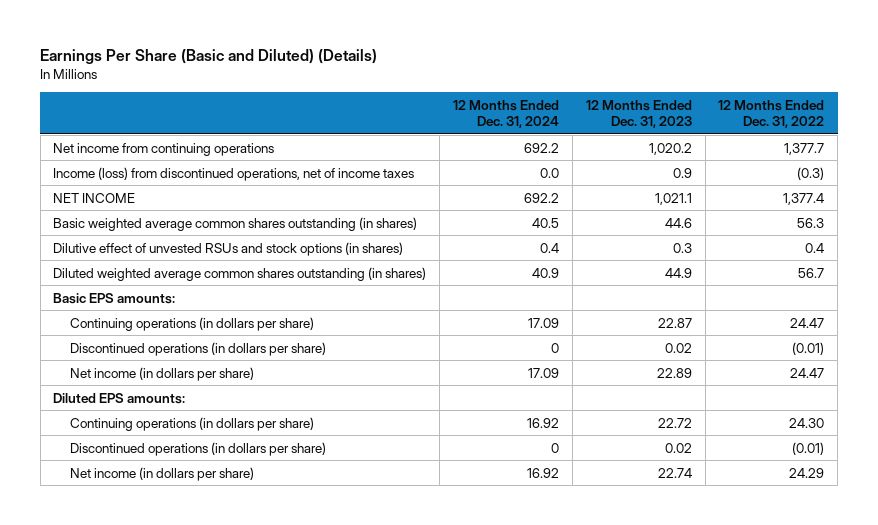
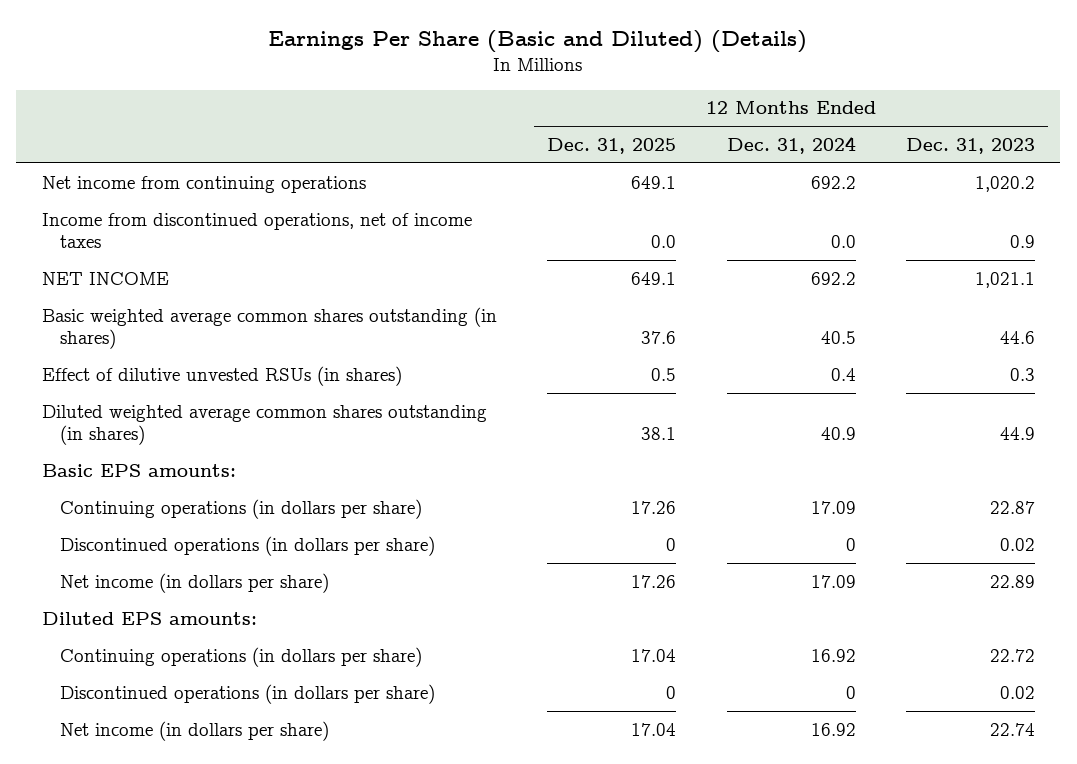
[718,99,825,128] 12 Months Ended Dec. 31, 2022 -> none
none -> [547,137,677,154] Dec. 31, 2025
[53,166,415,181] Income (loss) from discontinued operations, net of income taxes -> [41,212,472,249] Income from discontinued operations, net of income taxes
[53,241,404,256] Dilutive effect of unvested RSUs and stock options (in shares) -> [41,365,402,386] Effect of dilutive unvested RSUs (in shares)

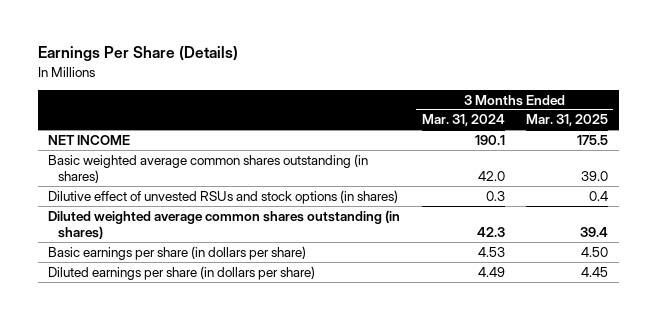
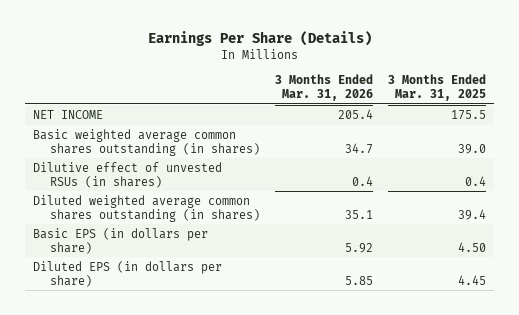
[421,114,505,127] Mar. 31, 2024 -> none
none -> [274,74,373,102] 3 Months Ended Mar. 31, 2026
[48,189,399,204] Dilutive effect of unvested RSUs and stock options (in shares) -> [32,161,222,188] Dilutive effect of unvested RSUs (in shares)
[48,245,307,260] Basic earnings per share (in dollars per share) -> [32,227,208,254] Basic EPS (in dollars per share)
[48,265,316,280] Diluted earnings per share (in dollars per share) -> [32,260,222,287] Diluted EPS (in dollars per share)

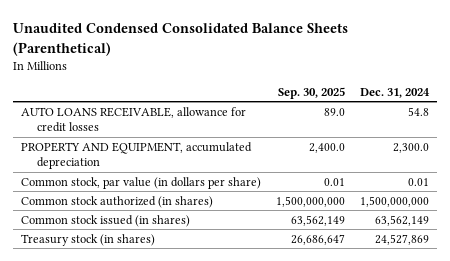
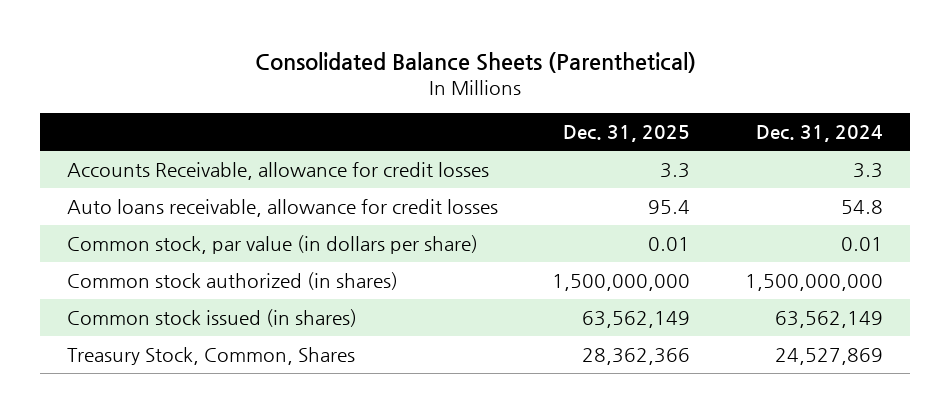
[13,22,349,56] Unaudited Condensed Consolidated Balance Sheets (Parenthetical) -> [254,51,696,73] Consolidated Balance Sheets (Parenthetical)
[278,86,346,99] Sep. 30, 2025 -> none
none -> [563,125,691,143] Dec. 31, 2025
[20,141,252,170] PROPERTY AND EQUIPMENT, accumulated depreciation -> none
none -> [66,162,489,181] Accounts Receivable, allowance for credit losses
[20,106,246,133] AUTO LOANS RECEIVABLE, allowance for credit losses -> [66,199,498,218] Auto loans receivable, allowance for credit losses
[20,233,155,246] Treasury stock (in shares) -> [66,347,355,366] Treasury Stock, Common, Shares

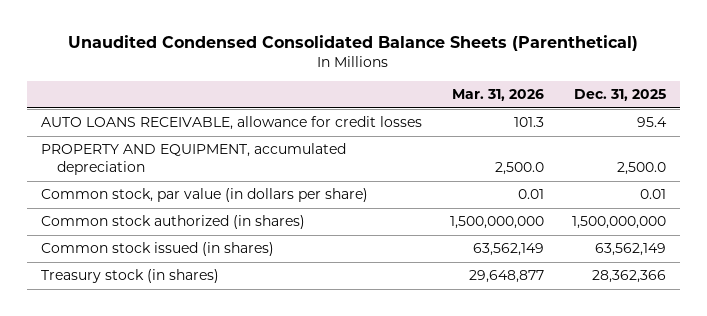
[254,51,696,73] Consolidated Balance Sheets (Parenthetical) -> [68,35,639,52] Unaudited Condensed Consolidated Balance Sheets (Parenthetical)
[756,125,884,143] Dec. 31, 2024 -> none
none -> [451,89,544,102] Mar. 31, 2026
[66,162,489,181] Accounts Receivable, allowance for credit losses -> none
[66,199,498,218] Auto loans receivable, allowance for credit losses -> [40,116,422,131] AUTO LOANS RECEIVABLE, allowance for credit losses
none -> [40,143,346,176] PROPERTY AND EQUIPMENT, accumulated depreciation
[66,347,355,366] Treasury Stock, Common, Shares -> [40,269,219,284] Treasury stock (in shares)

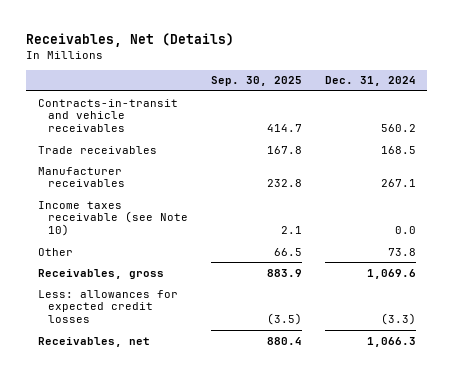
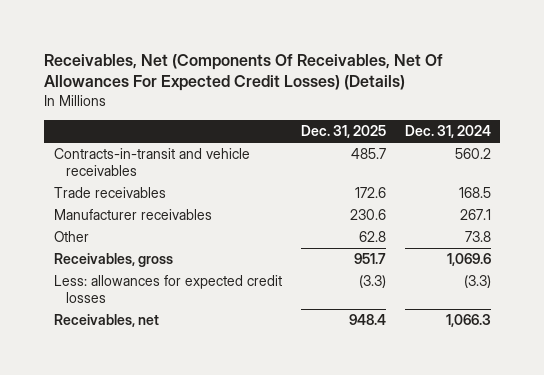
[26,32,235,47] Receivables, Net (Details) -> [44,53,444,92] Receivables, Net (Components Of Receivables, Net Of Allowances For Expected Credit Losses) (Details)
[210,76,302,87] Sep. 30, 2025 -> none
none -> [300,125,386,139] Dec. 31, 2025
[37,200,188,237] Income taxes receivable (see Note 10) -> none

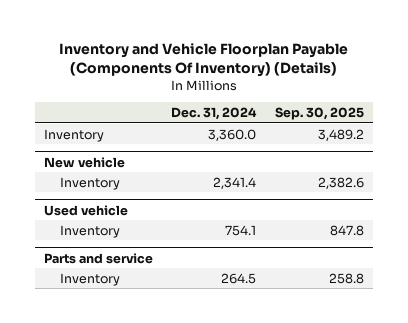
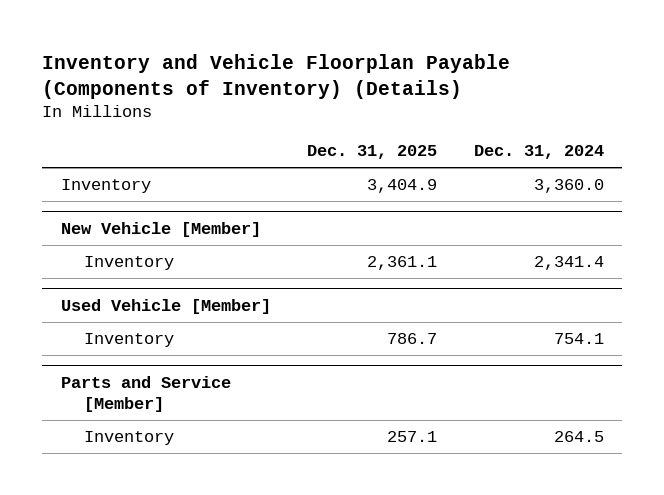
[58,43,348,78] Inventory and Vehicle Floorplan Payable (Components Of Inventory) (Details) -> [42,53,511,99] Inventory and Vehicle Floorplan Payable (Components of Inventory) (Details)
[274,106,364,120] Sep. 30, 2025 -> none
none -> [307,145,438,160] Dec. 31, 2025
[44,156,126,168] New vehicle -> [60,221,261,237] New Vehicle [Member]
[44,204,129,216] Used vehicle -> [60,298,271,314] Used Vehicle [Member]
[44,252,154,264] Parts and service -> [60,375,231,413] Parts and Service [Member]

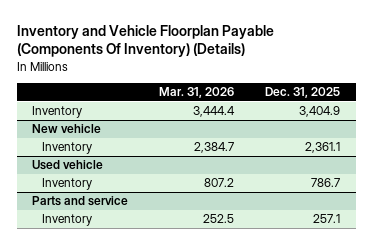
[42,53,511,99] Inventory and Vehicle Floorplan Payable (Components of Inventory) (Details) -> [17,24,275,58] Inventory and Vehicle Floorplan Payable (Components Of Inventory) (Details)
[473,145,604,160] Dec. 31, 2024 -> none
none -> [159,87,235,99] Mar. 31, 2026
[60,221,261,237] New Vehicle [Member] -> [32,124,102,134] New vehicle
[60,298,271,314] Used Vehicle [Member] -> [32,160,104,171] Used vehicle
[60,375,231,413] Parts and Service [Member] -> [32,196,129,207] Parts and service

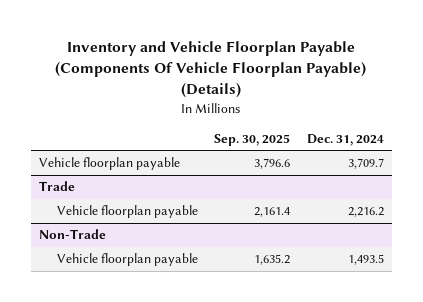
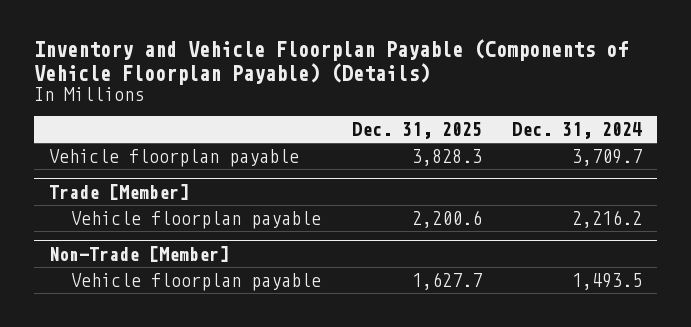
[55,40,367,99] Inventory and Vehicle Floorplan Payable (Components Of Vehicle Floorplan Payable) (Details) -> [34,39,629,85] Inventory and Vehicle Floorplan Payable (Components of Vehicle Floorplan Payable) (Details)
[214,133,291,146] Sep. 30, 2025 -> none
none -> [351,121,482,139] Dec. 31, 2025
[38,181,75,192] Trade -> [49,183,190,200] Trade [Member]
[38,229,106,240] Non-Trade -> [49,245,230,262] Non-Trade [Member]

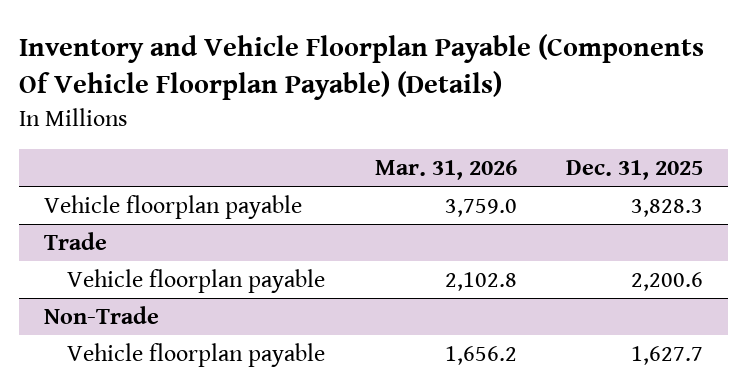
[34,39,629,85] Inventory and Vehicle Floorplan Payable (Components of Vehicle Floorplan Payable) (Details) -> [19,34,705,101] Inventory and Vehicle Floorplan Payable (Components Of Vehicle Floorplan Payable) (Details)
[511,121,642,139] Dec. 31, 2024 -> none
none -> [374,160,517,181] Mar. 31, 2026
[49,183,190,200] Trade [Member] -> [44,231,108,250] Trade
[49,245,230,262] Non-Trade [Member] -> [44,305,160,324] Non-Trade

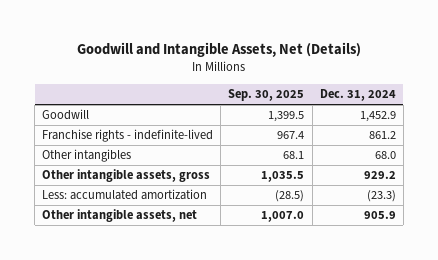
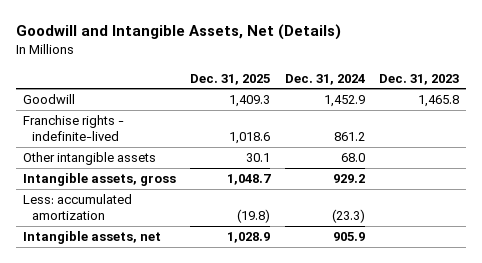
[228,89,305,102] Sep. 30, 2025 -> none
none -> [190,73,271,85] Dec. 31, 2025
none -> [378,73,459,85] Dec. 31, 2023
[42,149,132,163] Other intangibles -> [22,152,156,166] Other intangible assets
[42,169,211,183] Other intangible assets, gross -> [22,173,176,187] Intangible assets, gross
[42,209,198,223] Other intangible assets, net -> [22,231,161,245] Intangible assets, net

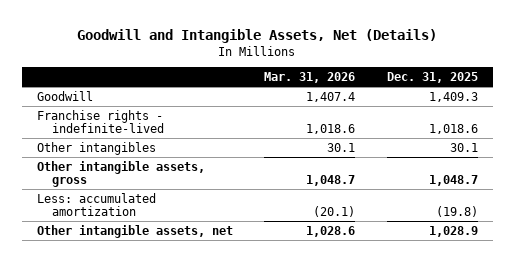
[284,73,365,85] Dec. 31, 2024 -> none
[378,73,459,85] Dec. 31, 2023 -> none
none -> [264,71,356,83] Mar. 31, 2026
[22,152,156,166] Other intangible assets -> [37,141,157,155] Other intangibles
[22,173,176,187] Intangible assets, gross -> [37,160,206,188] Other intangible assets, gross
[22,231,161,245] Intangible assets, net -> [37,224,234,238] Other intangible assets, net

